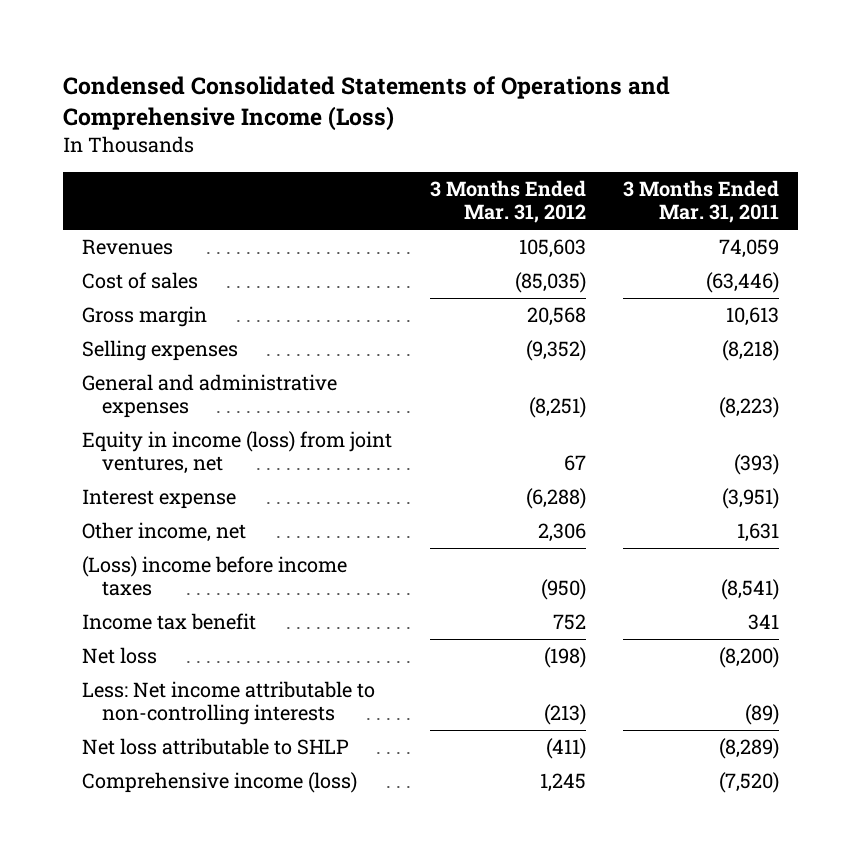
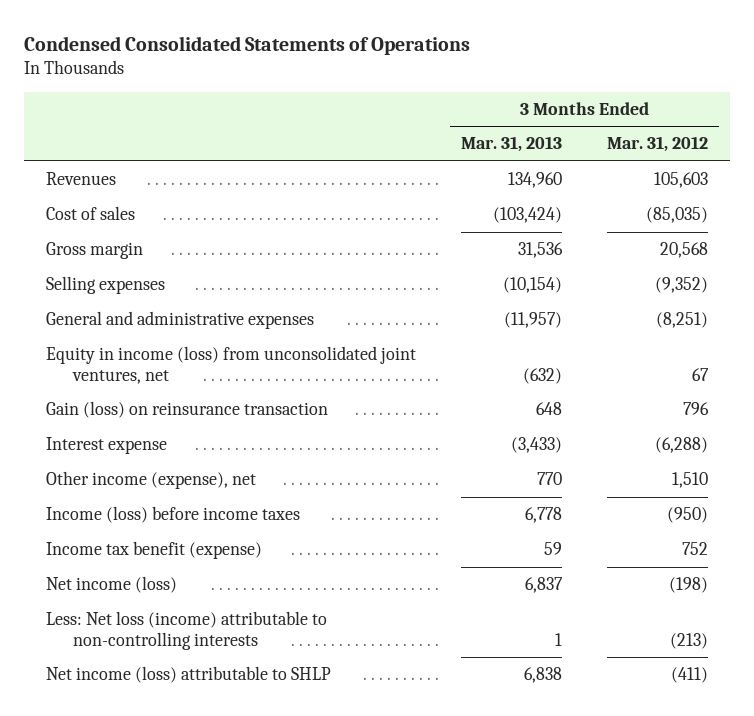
[62,75,670,131] Condensed Consolidated Statements of Operations and Comprehensive Income (Loss) -> [24,35,471,55] Condensed Consolidated Statements of Operations
[623,179,780,223] 3 Months Ended Mar. 31, 2011 -> none
none -> [461,136,563,153] Mar. 31, 2013
[81,431,392,475] Equity in income (loss) from joint ventures, net -> [46,346,417,385] Equity in income (loss) from unconsolidated joint ventures, net
none -> [46,401,329,419] Gain (loss) on reinsurance transaction
[81,772,357,794] Comprehensive income (loss) -> none
[81,522,246,543] Other income, net -> [46,471,257,490] Other income (expense), net
[537,523,586,543] 2,306 -> [671,472,708,489] 1,510
[81,556,347,597] (Loss) income before income taxes -> [46,506,301,524] Income (loss) before income taxes
[81,613,256,631] Income tax benefit -> [46,541,263,560] Income tax benefit (expense)
[81,647,157,665] Net loss -> [46,576,178,594] Net income (loss)
[81,681,375,726] Less: Net income attributable to non-controlling interests -> [46,611,328,651] Less: Net loss (income) attributable to non-controlling interests
[81,738,349,756] Net loss attributable to SHLP -> [46,666,332,684] Net income (loss) attributable to SHLP

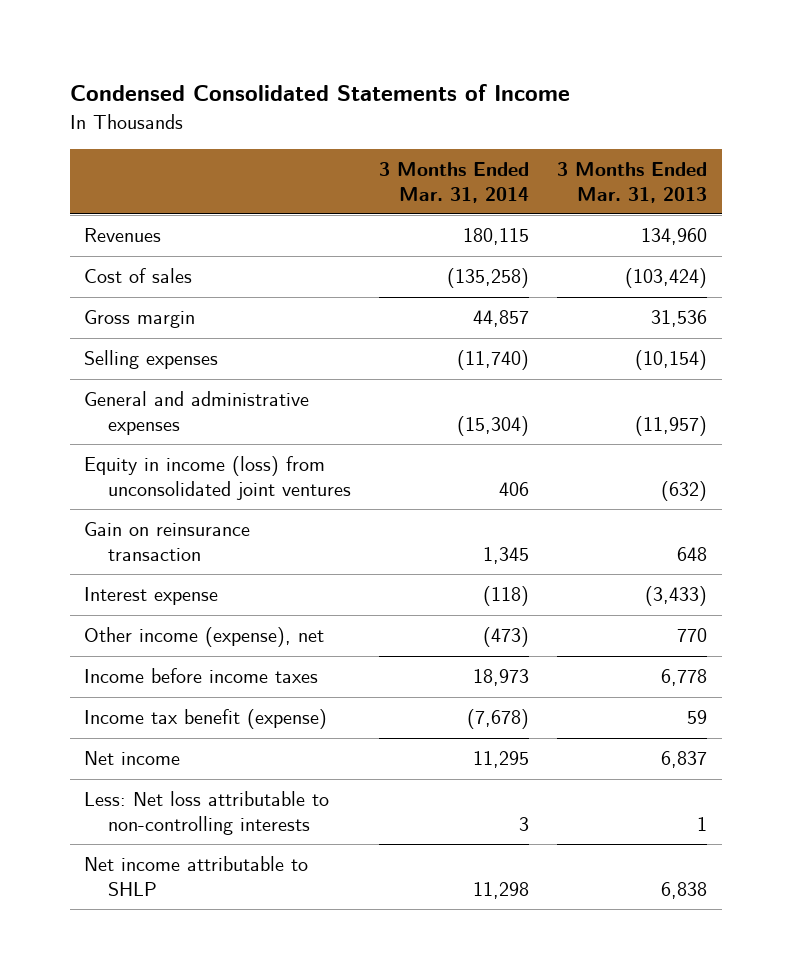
[24,35,471,55] Condensed Consolidated Statements of Operations -> [69,84,570,102] Condensed Consolidated Statements of Income
[606,136,708,153] Mar. 31, 2012 -> none
none -> [378,162,529,203] 3 Months Ended Mar. 31, 2014
[46,346,417,385] Equity in income (loss) from unconsolidated joint ventures, net -> [84,456,351,500] Equity in income (loss) from unconsolidated joint ventures
[46,401,329,419] Gain (loss) on reinsurance transaction -> [84,522,251,561] Gain on reinsurance transaction
[46,506,301,524] Income (loss) before income taxes -> [84,668,319,684] Income before income taxes
[46,576,178,594] Net income (loss) -> [84,751,181,766] Net income
[46,611,328,651] Less: Net loss (income) attributable to non-controlling interests -> [84,791,330,835] Less: Net loss attributable to non-controlling interests
[46,666,332,684] Net income (loss) attributable to SHLP -> [84,856,309,896] Net income attributable to SHLP

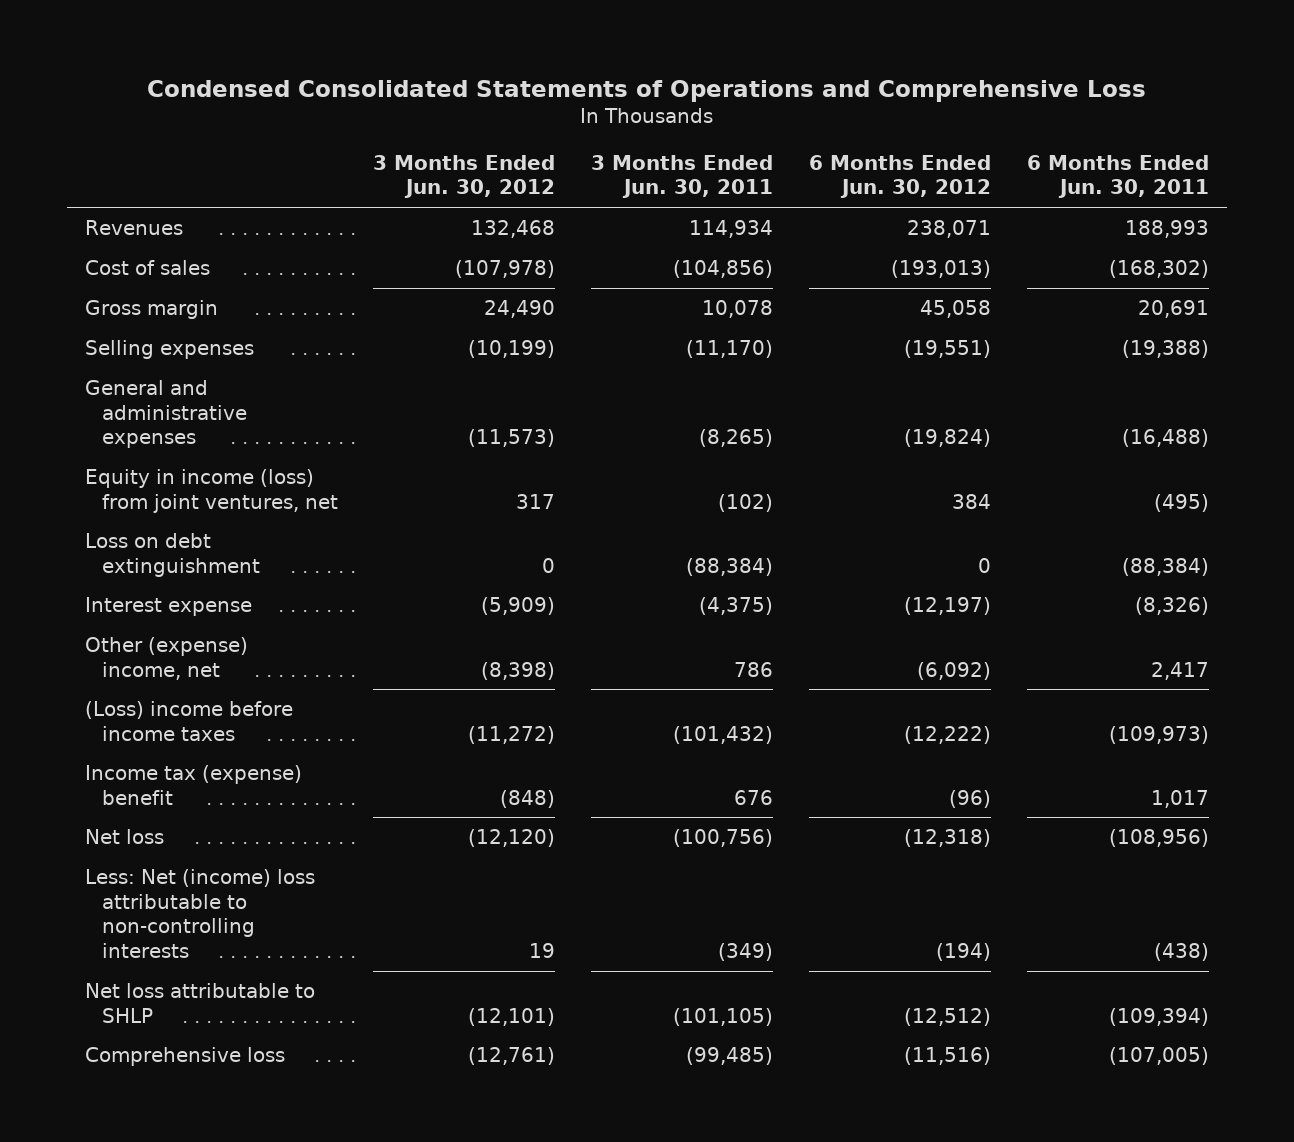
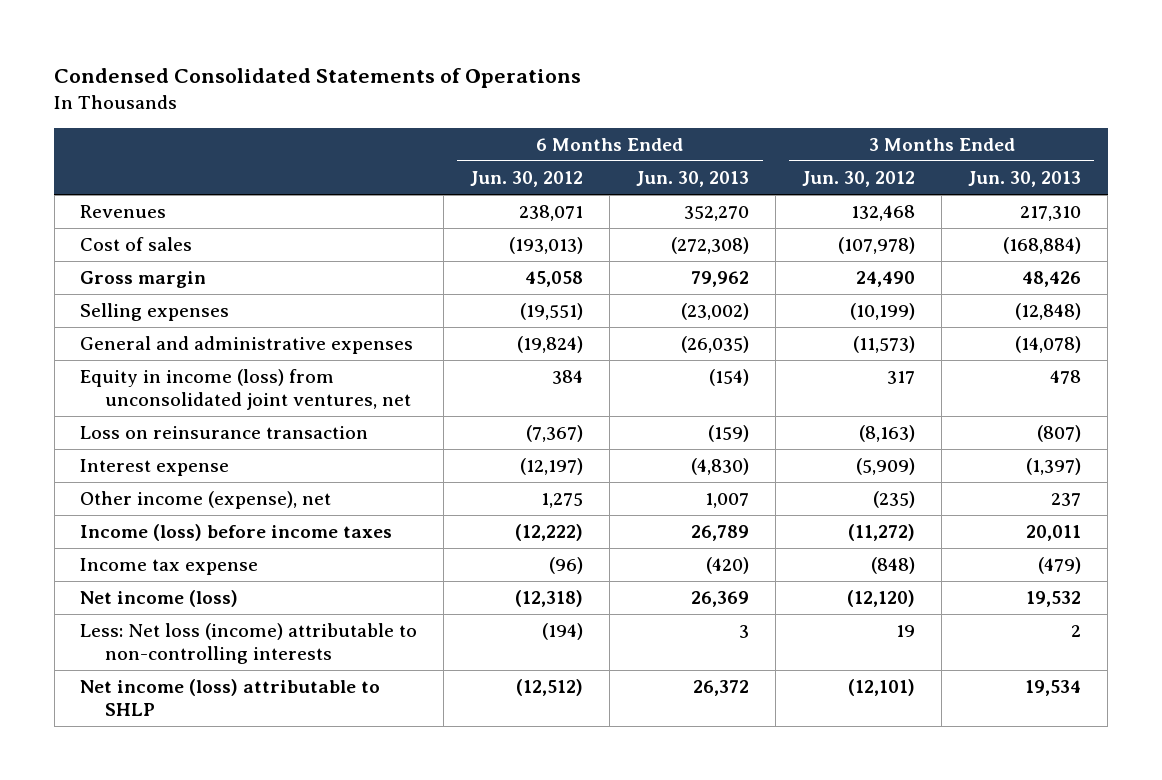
[147,80,1147,103] Condensed Consolidated Statements of Operations and Comprehensive Loss -> [54,68,582,89] Condensed Consolidated Statements of Operations
[591,154,774,199] 3 Months Ended Jun. 30, 2011 -> none
[1027,154,1210,199] 6 Months Ended Jun. 30, 2011 -> none
none -> [636,171,750,188] Jun. 30, 2013
none -> [968,171,1082,188] Jun. 30, 2013
[85,532,260,577] Loss on debt extinguishment -> none
[85,468,338,513] Equity in income (loss) from joint ventures, net -> [80,369,412,410] Equity in income (loss) from unconsolidated joint ventures, net
none -> [80,426,369,440] Loss on reinsurance transaction
[85,1046,286,1066] Comprehensive loss -> none
[85,636,249,680] Other (expense) income, net -> [80,491,332,510] Other income (expense), net
[481,661,556,680] (8,398) -> [873,491,916,509] (235)
[917,661,992,680] (6,092) -> [541,493,584,509] 1,275
[85,700,294,741] (Loss) income before income taxes -> [80,524,393,542] Income (loss) before income taxes
[85,764,303,805] Income tax (expense) benefit -> [80,558,259,576] Income tax expense
[85,828,165,844] Net loss -> [80,590,239,608] Net income (loss)
[85,868,316,959] Less: Net (income) loss attributable to non-controlling interests -> [80,623,418,664] Less: Net loss (income) attributable to non-controlling interests
[85,982,316,1023] Net loss attributable to SHLP -> [80,679,381,716] Net income (loss) attributable to SHLP

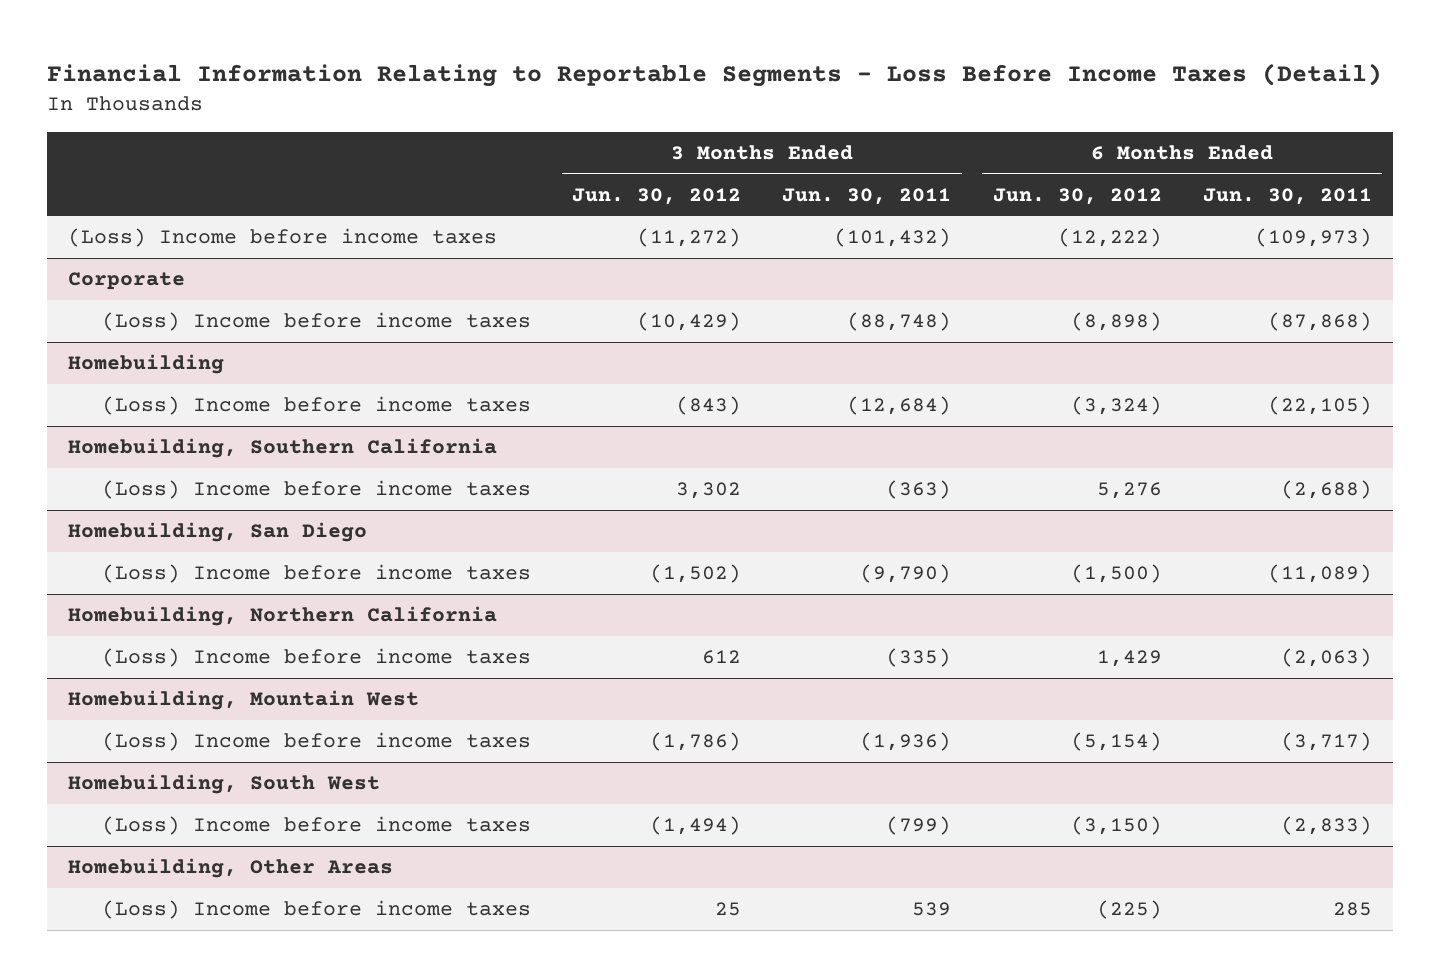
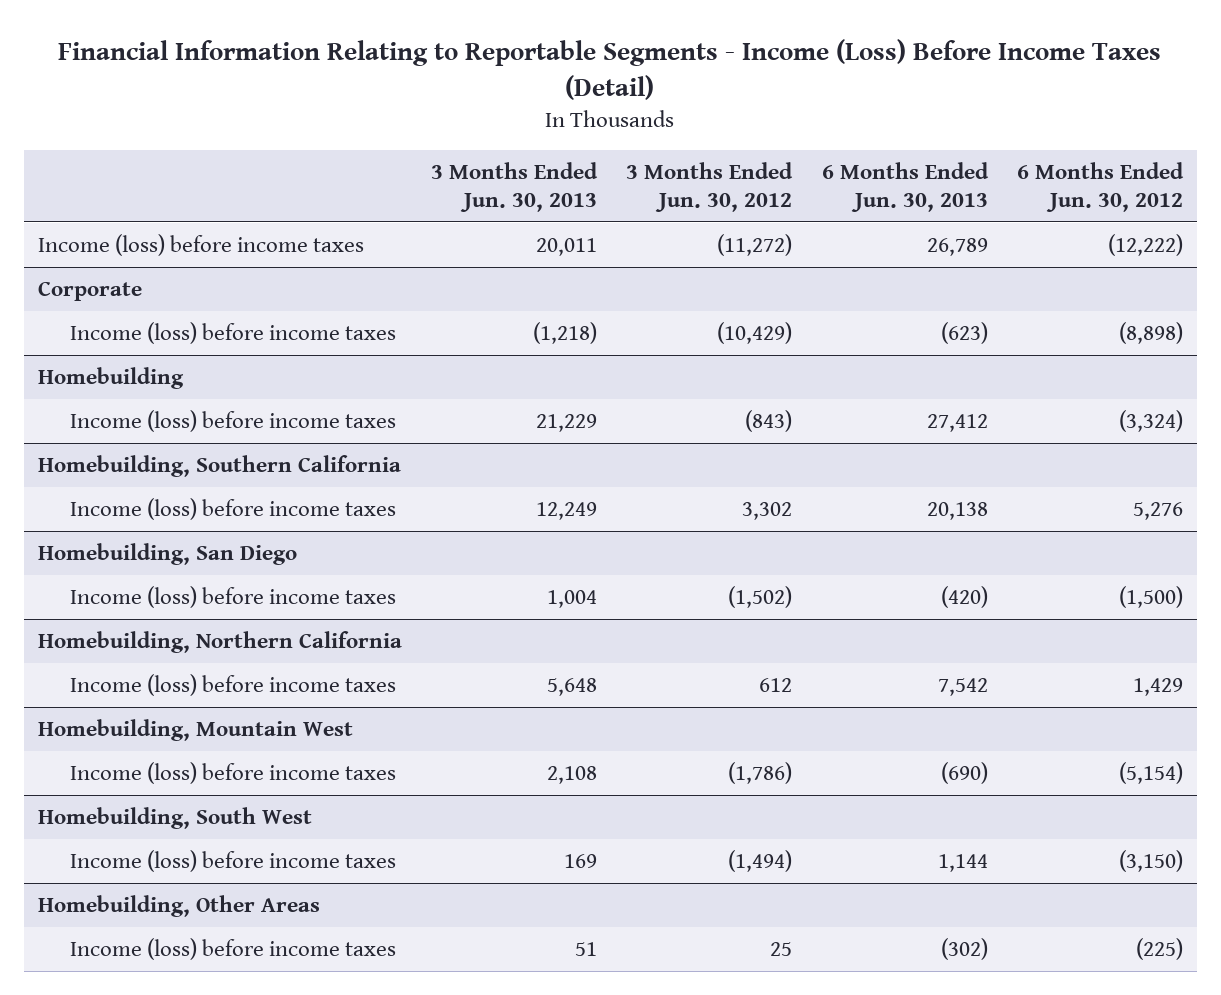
[47,62,1383,87] Financial Information Relating to Reportable Segments - Loss Before Income Taxes (Detail) -> [58,38,1162,100] Financial Information Relating to Reportable Segments - Income (Loss) Before Income Taxes (Detail)
[782,187,952,205] Jun. 30, 2011 -> none
[1202,187,1372,205] Jun. 30, 2011 -> none
none -> [431,162,599,213] 3 Months Ended Jun. 30, 2013
none -> [821,162,989,213] 6 Months Ended Jun. 30, 2013
[67,228,497,248] (Loss) Income before income taxes -> [38,234,365,257] Income (loss) before income taxes
[102,312,532,332] (Loss) Income before income taxes -> [69,322,396,345] Income (loss) before income taxes
[102,396,532,416] (Loss) Income before income taxes -> [69,410,396,433] Income (loss) before income taxes
[102,480,532,500] (Loss) Income before income taxes -> [69,498,396,521] Income (loss) before income taxes
[102,564,532,584] (Loss) Income before income taxes -> [69,586,396,609] Income (loss) before income taxes
[102,648,532,668] (Loss) Income before income taxes -> [69,674,396,697] Income (loss) before income taxes
[102,732,532,752] (Loss) Income before income taxes -> [69,762,396,785] Income (loss) before income taxes
[102,816,532,836] (Loss) Income before income taxes -> [69,850,396,873] Income (loss) before income taxes
[102,900,532,920] (Loss) Income before income taxes -> [69,938,396,961] Income (loss) before income taxes

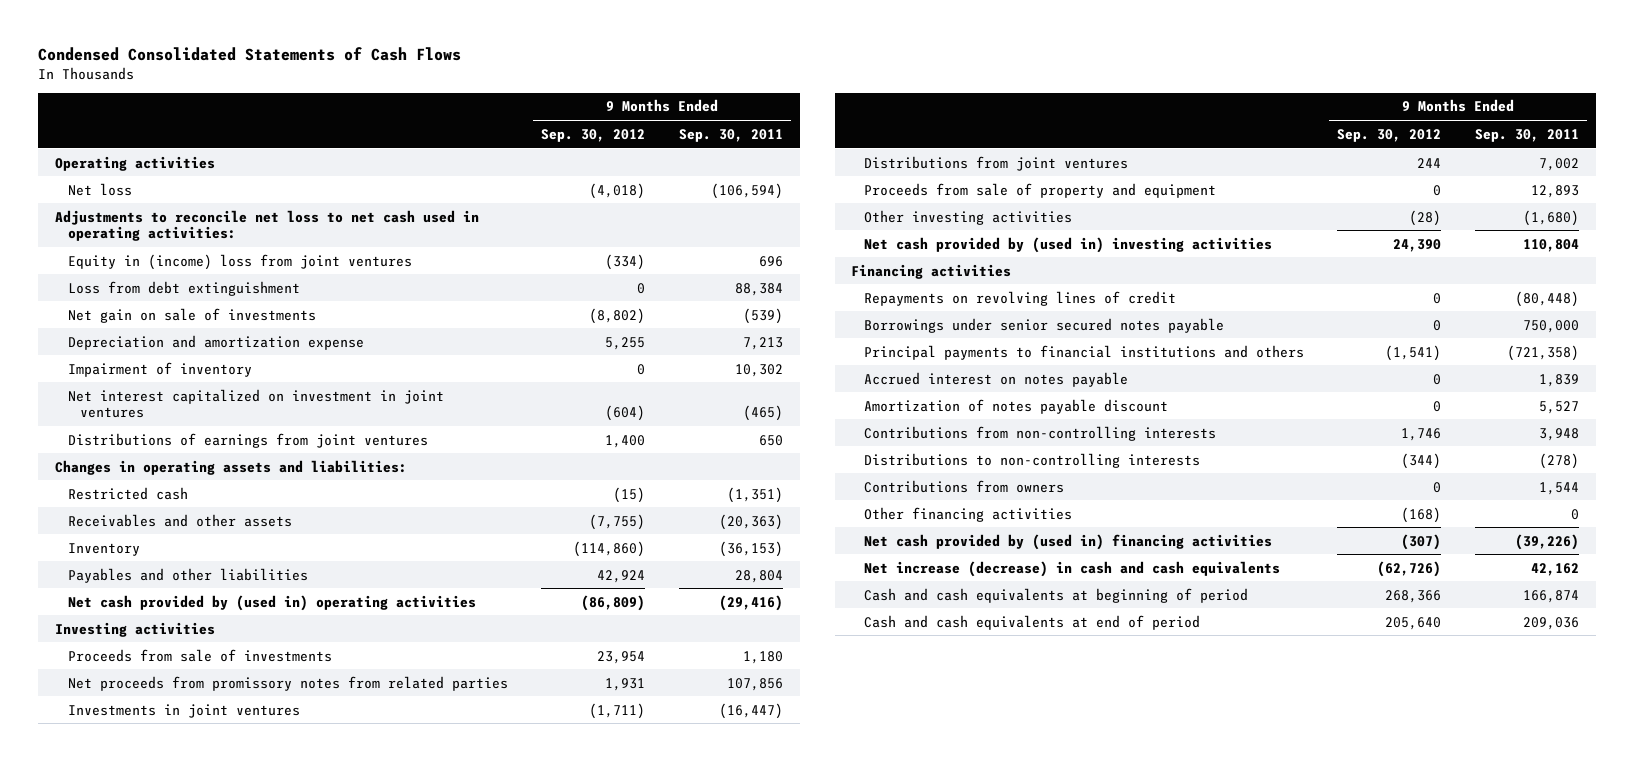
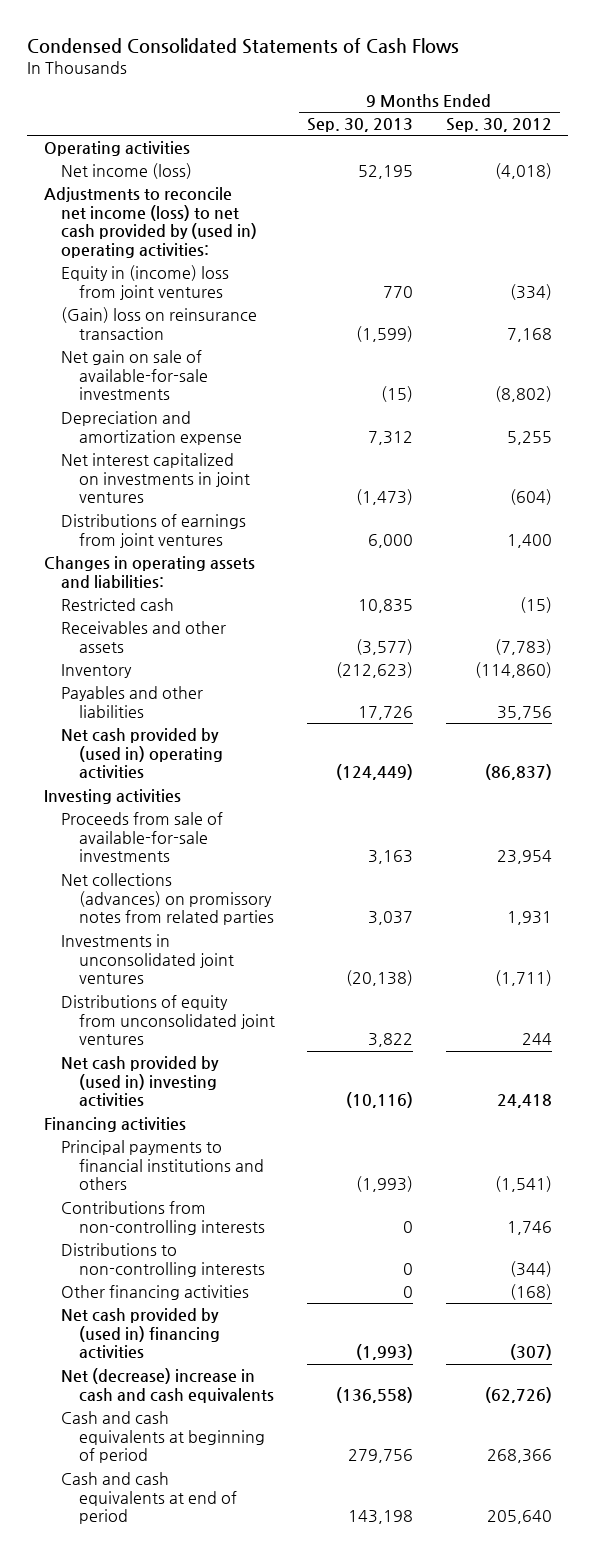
[678,128,783,142] Sep. 30, 2011 -> none
none -> [307,118,414,133] Sep. 30, 2013
[67,182,132,196] Net loss -> [61,163,193,180] Net income (loss)
[55,209,480,241] Adjustments to reconcile net loss to net cash used in operating activities: -> [43,187,258,259] Adjustments to reconcile net income (loss) to net cash provided by (used in) operating activities:
[67,280,300,296] Loss from debt extinguishment -> none
none -> [61,307,258,340] (Gain) loss on reinsurance transaction
[67,307,316,323] Net gain on sale of investments -> [61,350,208,401] Net gain on sale of available-for-sale investments
[67,361,252,377] Impairment of inventory -> none
[67,388,444,418] Net interest capitalized on investment in joint ventures -> [61,453,250,504] Net interest capitalized on investments in joint ventures
[589,513,646,530] (7,755) -> [494,638,552,655] (7,783)
[597,569,646,583] 42,924 -> [496,705,552,720] 35,756
[581,594,646,611] (86,809) -> [484,764,552,781] (86,837)
[863,182,1216,198] Proceeds from sale of property and equipment -> none
[863,209,1072,225] Other investing activities -> none
[67,648,332,662] Proceeds from sale of investments -> [61,812,224,863] Proceeds from sale of available-for-sale investments
[67,675,508,691] Net proceeds from promissory notes from related parties -> [61,873,274,926] Net collections (advances) on promissory notes from related parties
[67,703,300,718] Investments in joint ventures -> [61,934,234,985] Investments in unconsolidated joint ventures
[863,155,1128,171] Distributions from joint ventures -> [61,995,275,1046] Distributions of equity from unconsolidated joint ventures
[1393,238,1442,252] 24,390 -> [496,1094,552,1109] 24,418
[863,290,1176,306] Repayments on revolving lines of credit -> none
[863,317,1224,333] Borrowings under senior secured notes payable -> none
[863,371,1128,387] Accrued interest on notes payable -> none
[863,398,1168,414] Amortization of notes payable discount -> none
[863,479,1064,493] Contributions from owners -> none
[863,560,1280,577] Net increase (decrease) in cash and cash equivalents -> [61,1368,274,1403] Net (decrease) increase in cash and cash equivalents

